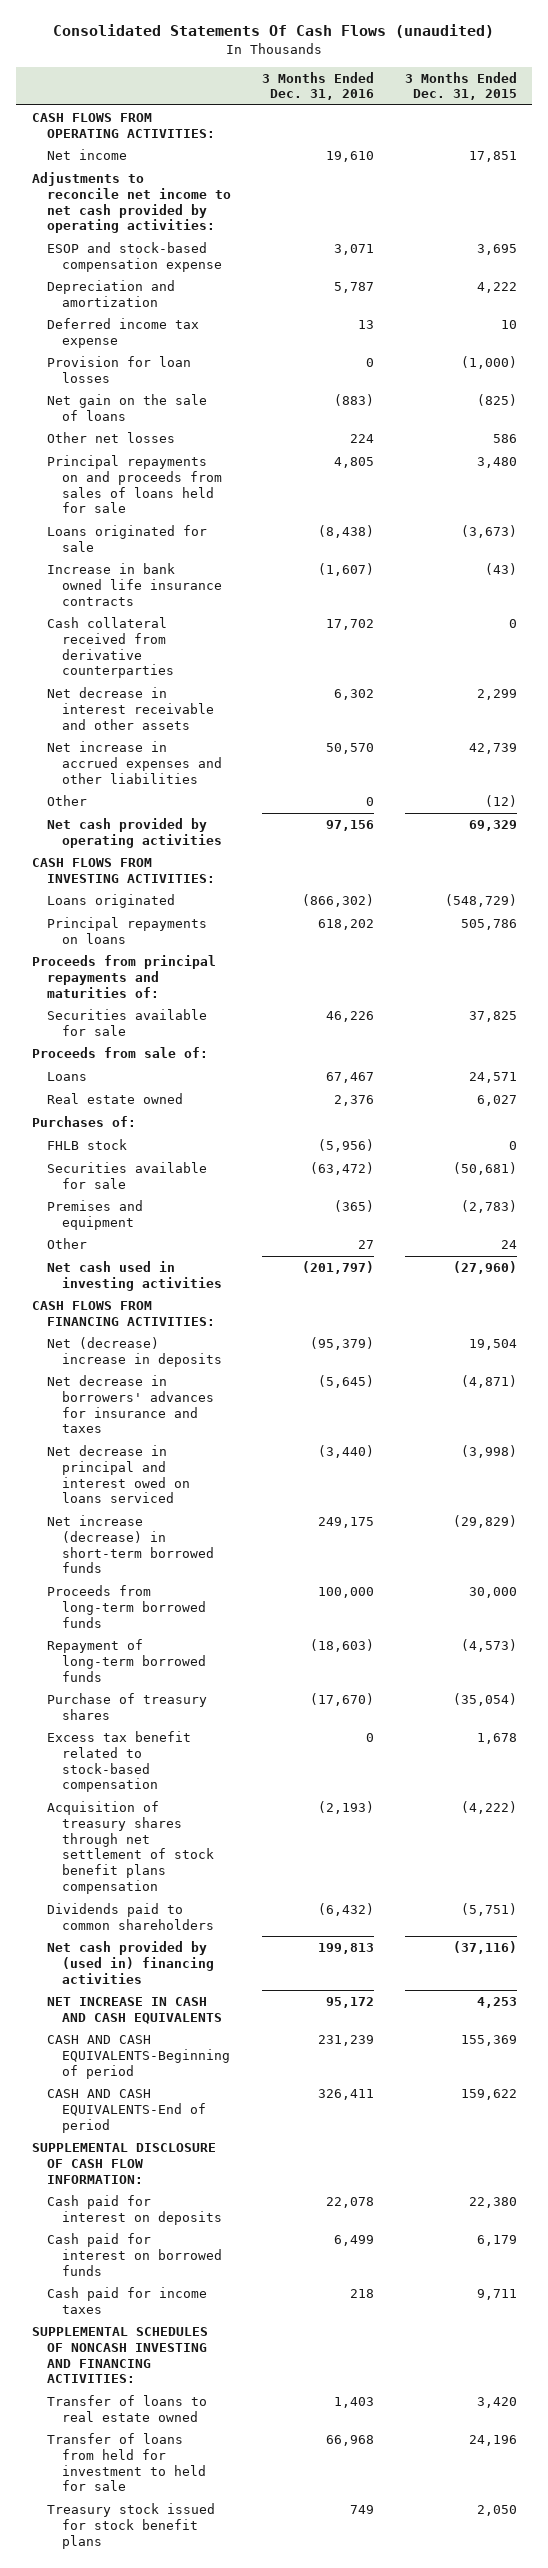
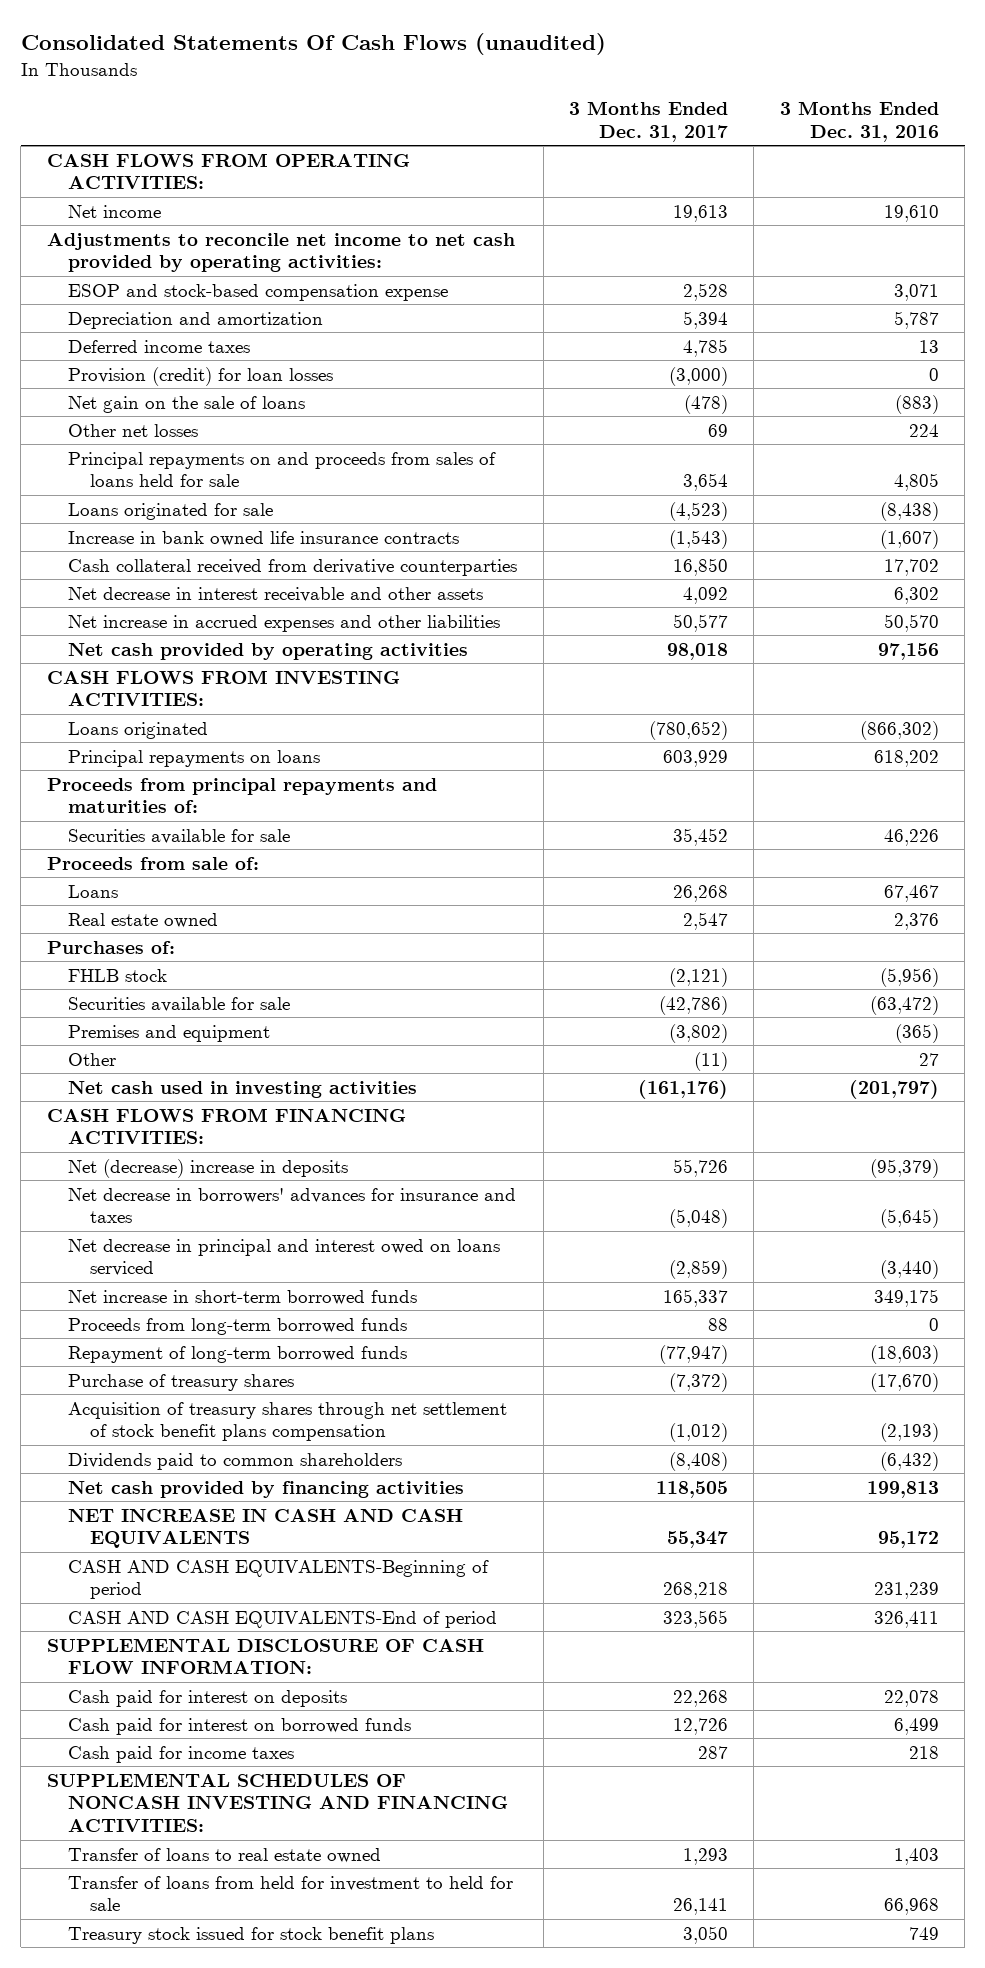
[404,71,517,101] 3 Months Ended Dec. 31, 2015 -> none
none -> [569,101,729,142] 3 Months Ended Dec. 31, 2017
[46,318,199,348] Deferred income tax expense -> [68,339,251,353] Deferred income taxes
[46,356,191,383] Provision for loan losses -> [68,366,334,386] Provision (credit) for loan losses
[46,795,87,807] Other -> none
[46,1515,214,1574] Net increase (decrease) in short-term borrowed funds -> [68,1289,418,1305] Net increase in short-term borrowed funds
[317,1517,374,1529] 249,175 -> [873,1288,939,1307] 349,175
[317,1587,374,1599] 100,000 -> [928,1317,939,1331] 0
[46,1731,191,1793] Excess tax benefit related to stock-based compensation -> none
[46,1941,214,1984] Net cash provided by (used in) financing activities -> [68,1480,465,1498] Net cash provided by financing activities

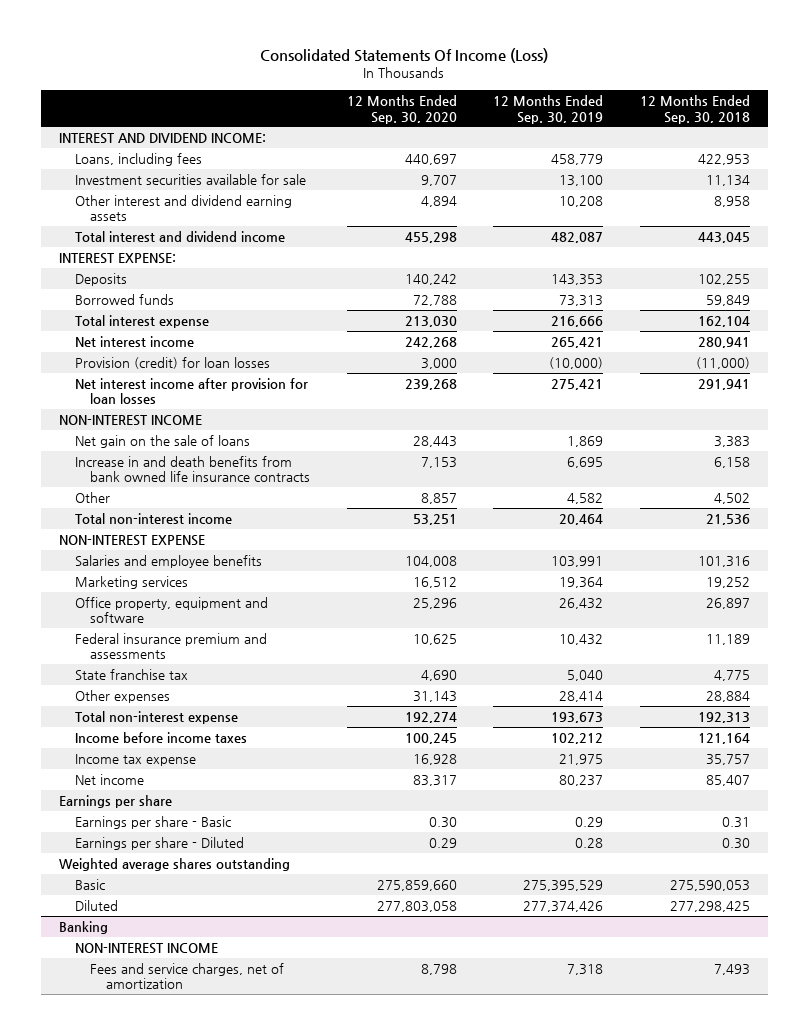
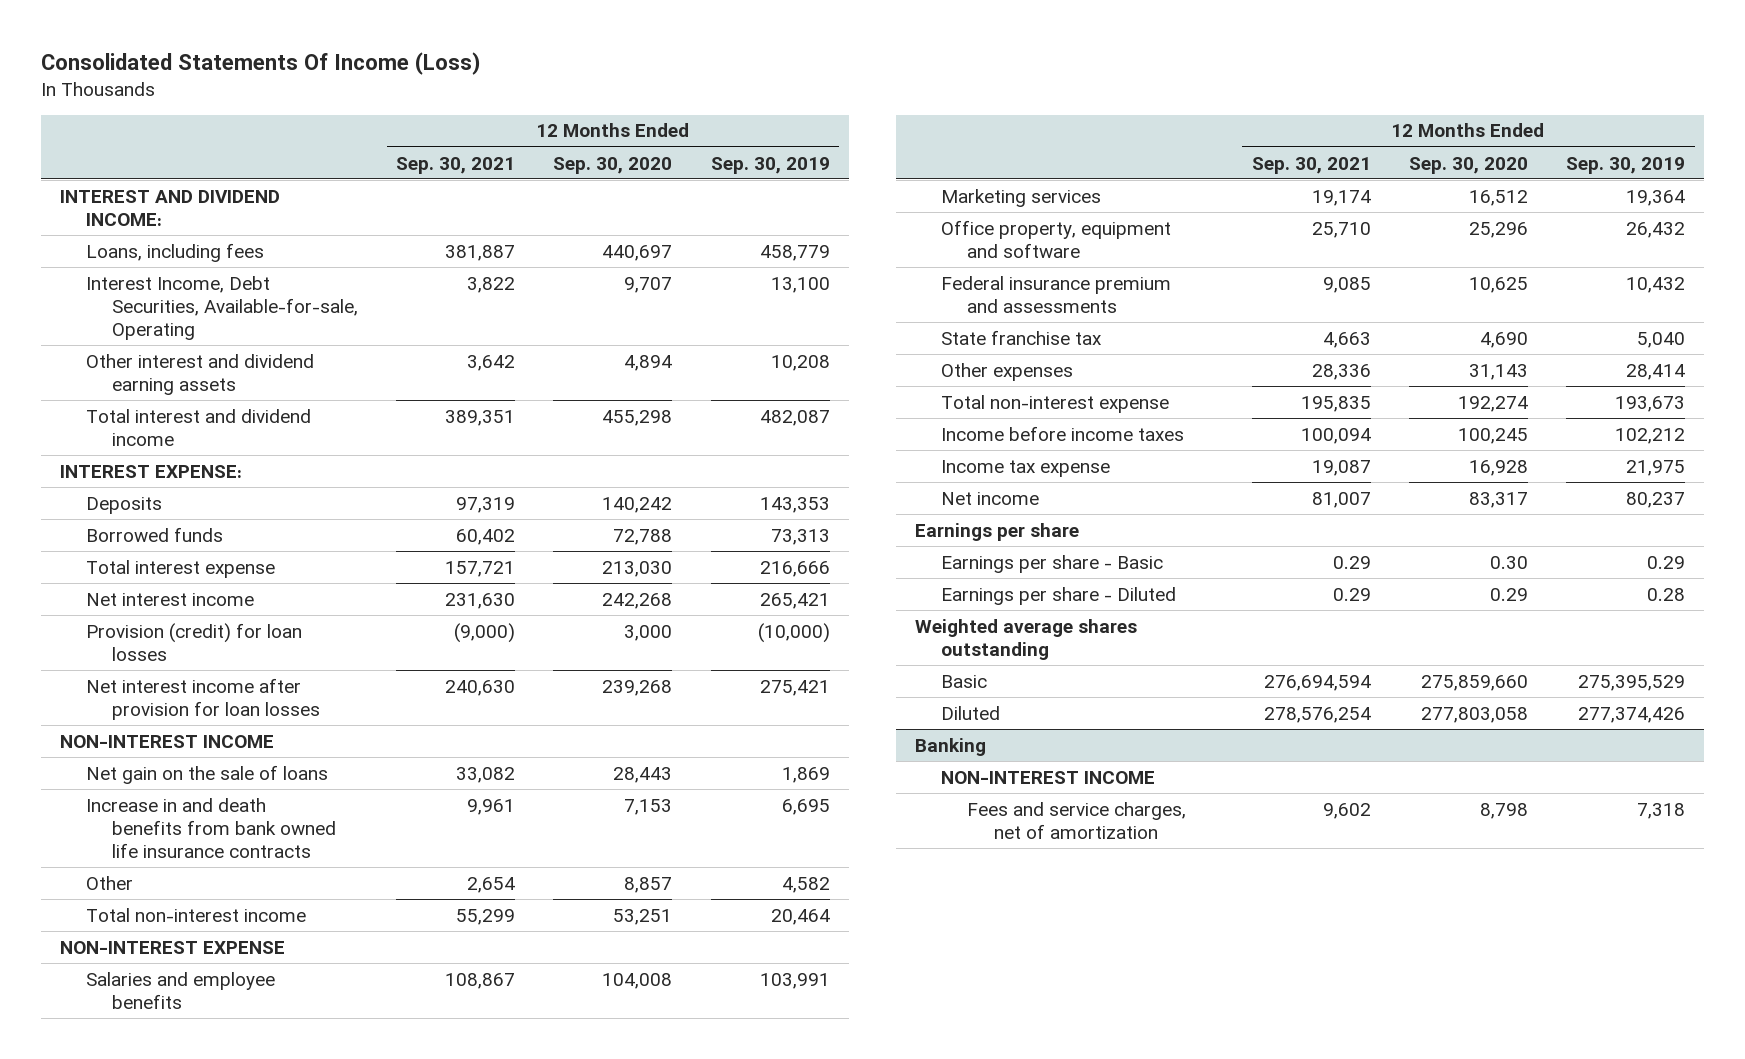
[640,94,751,124] 12 Months Ended Sep. 30, 2018 -> none
none -> [396,156,516,174] Sep. 30, 2021
[74,173,306,185] Investment securities available for sale -> [85,275,359,340] Interest Income, Debt Securities, Available-for-sale, Operating

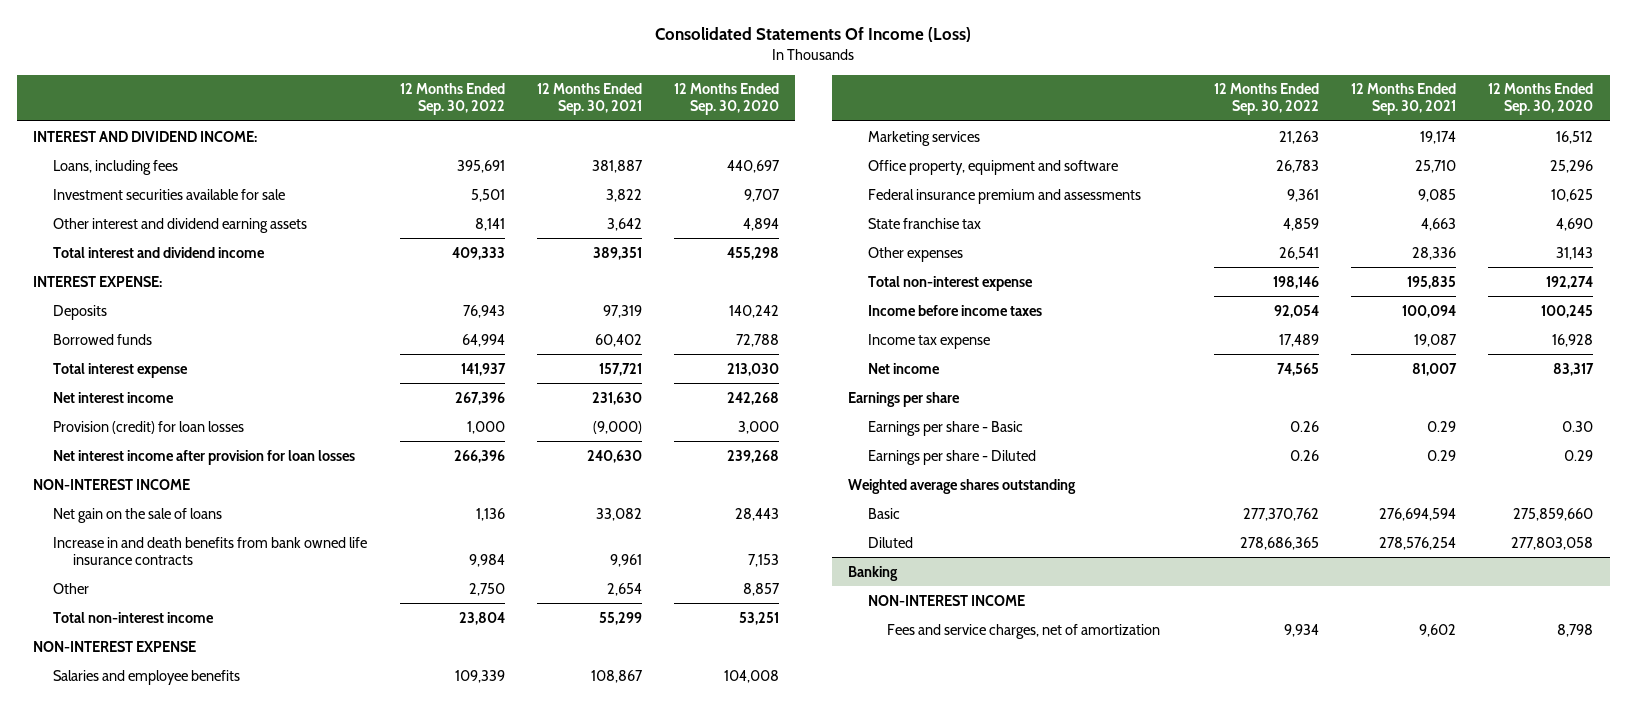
[710,156,830,174] Sep. 30, 2019 -> none
none -> [399,83,505,116] 12 Months Ended Sep. 30, 2022
[85,275,359,340] Interest Income, Debt Securities, Available-for-sale, Operating -> [53,188,286,200] Investment securities available for sale

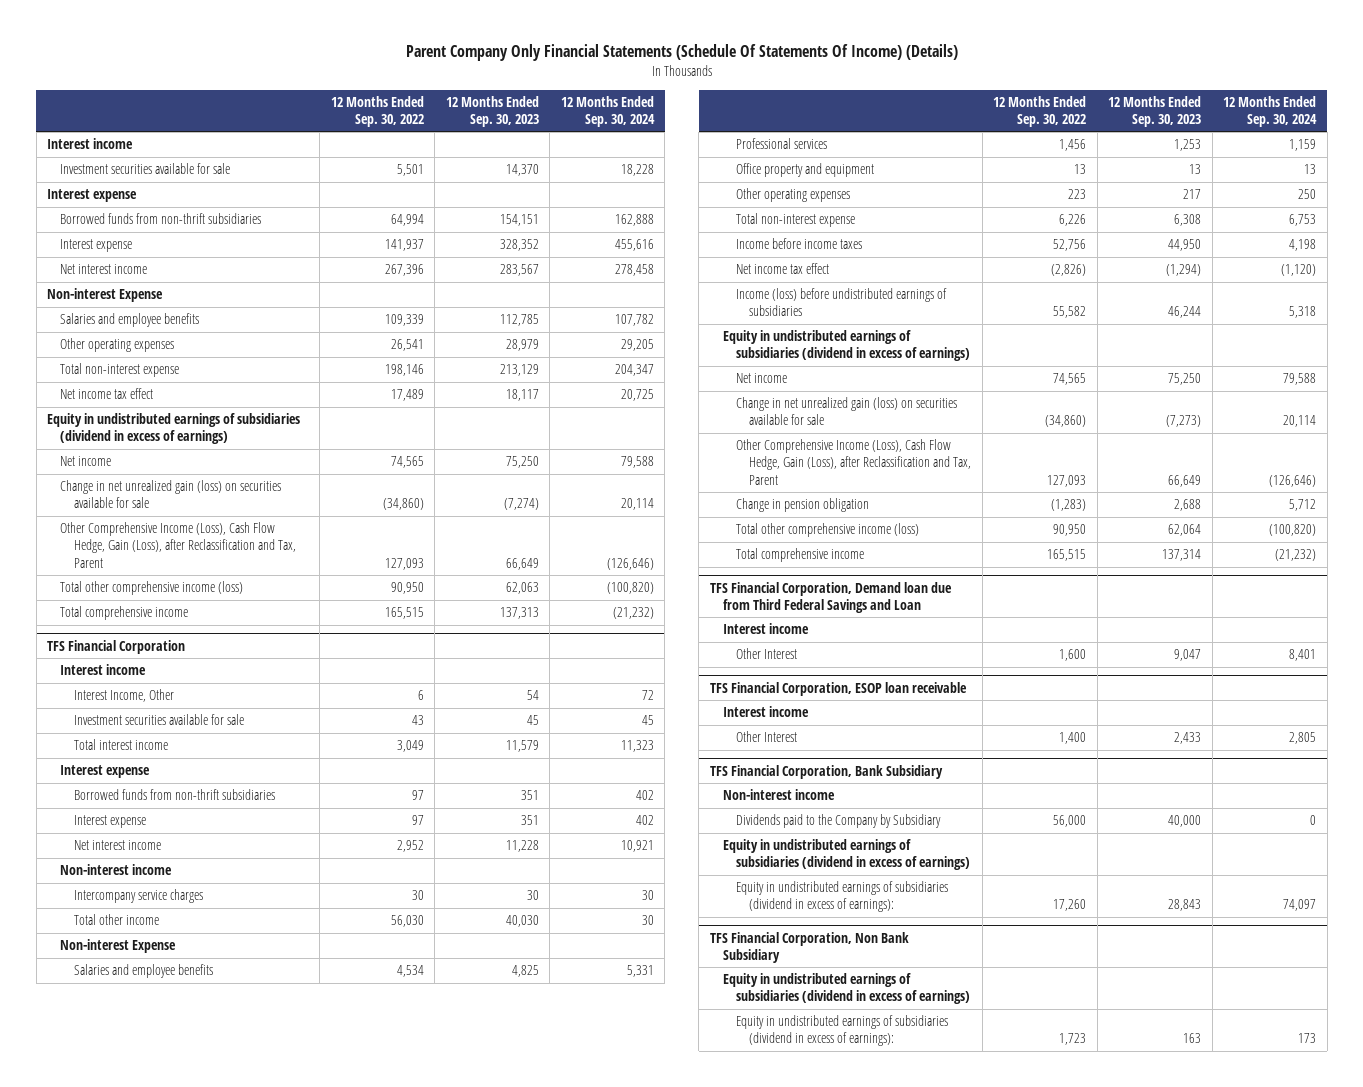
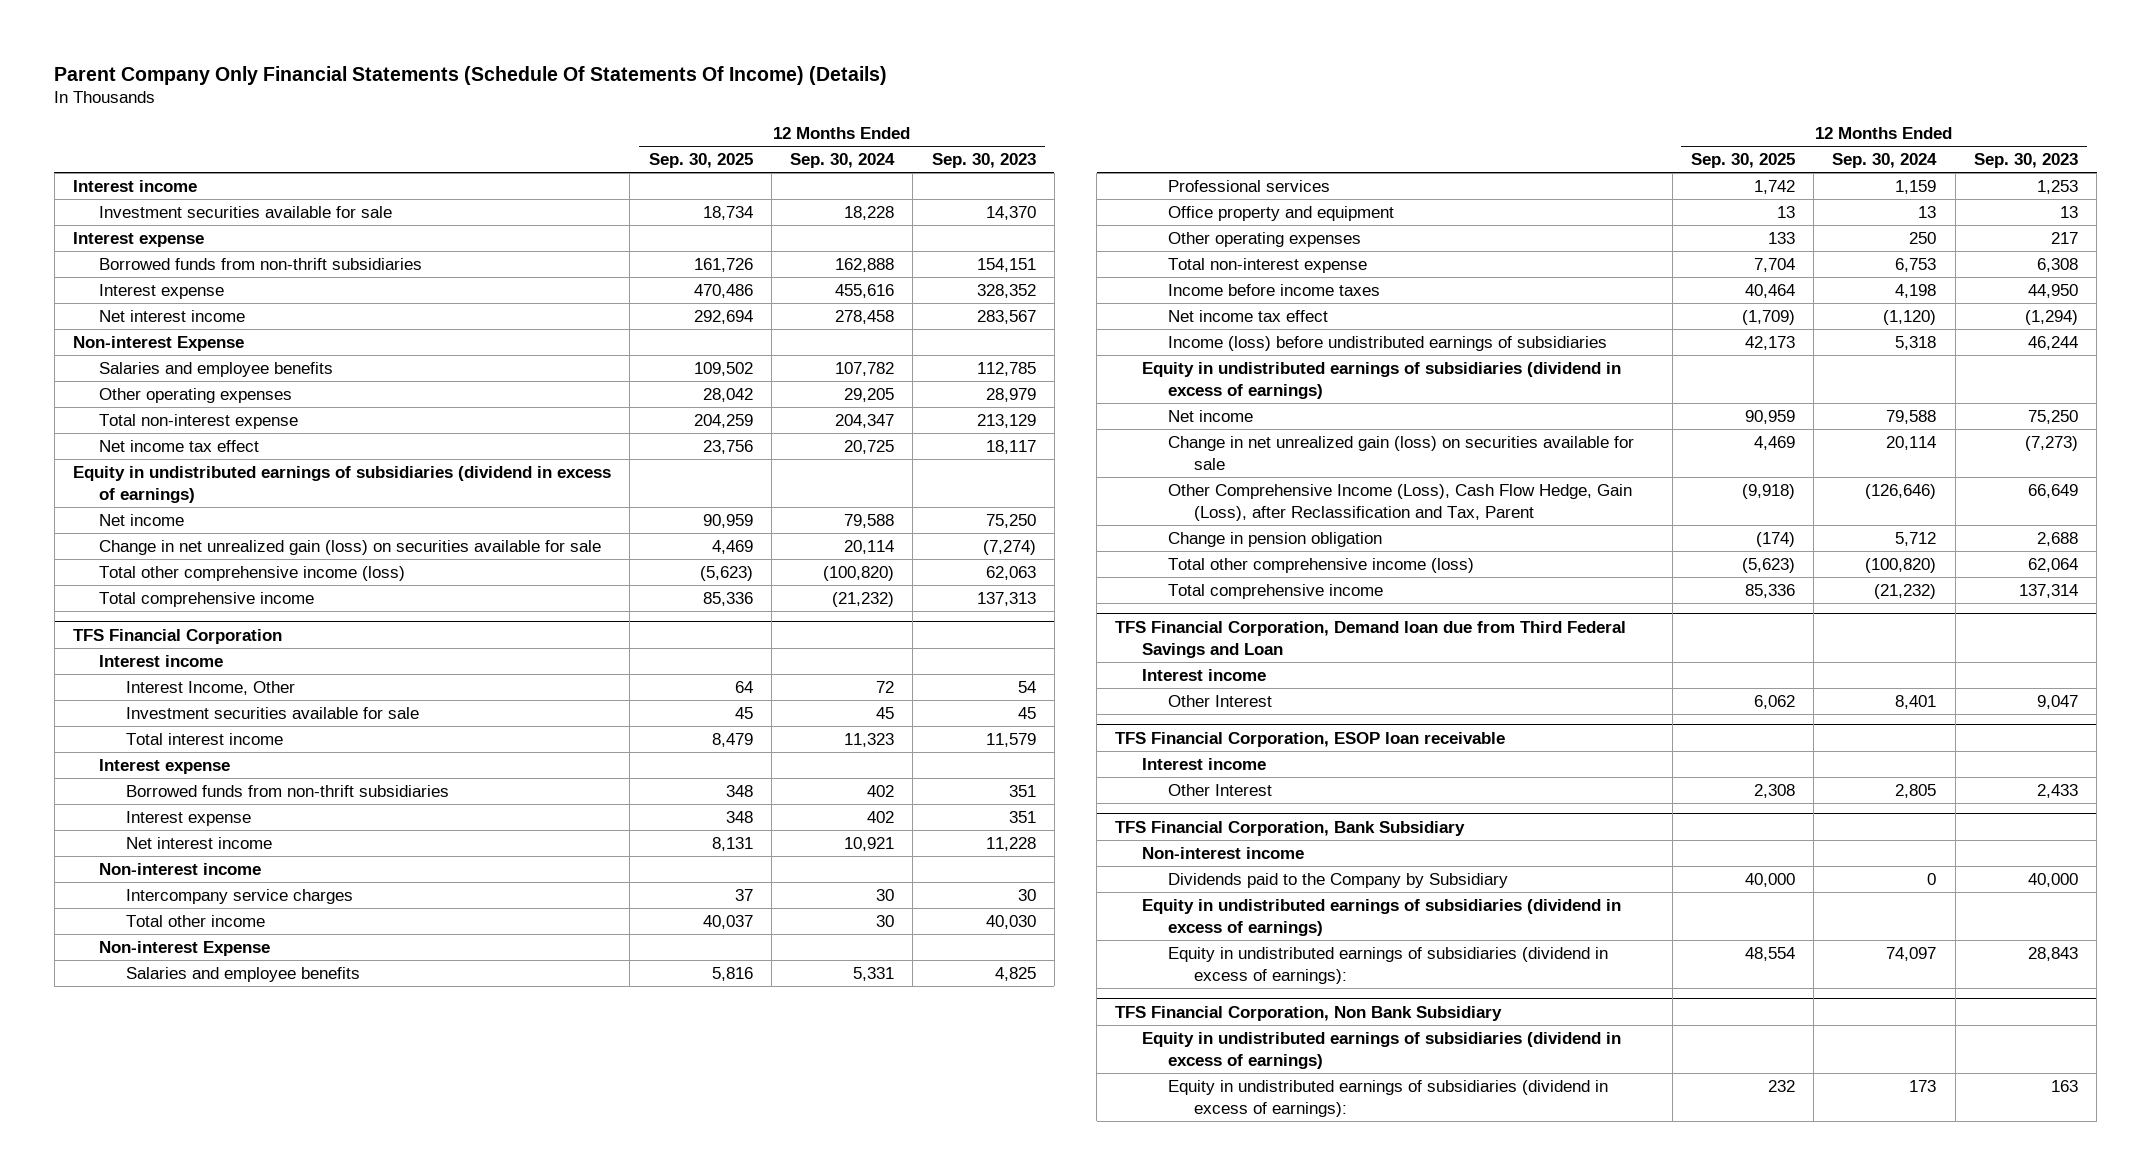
[330,95,424,127] 12 Months Ended Sep. 30, 2022 -> none
none -> [648,153,753,169] Sep. 30, 2025
[60,522,296,568] Other Comprehensive Income (Loss), Cash Flow Hedge, Gain (Loss), after Reclassification and Tax, Parent -> none

